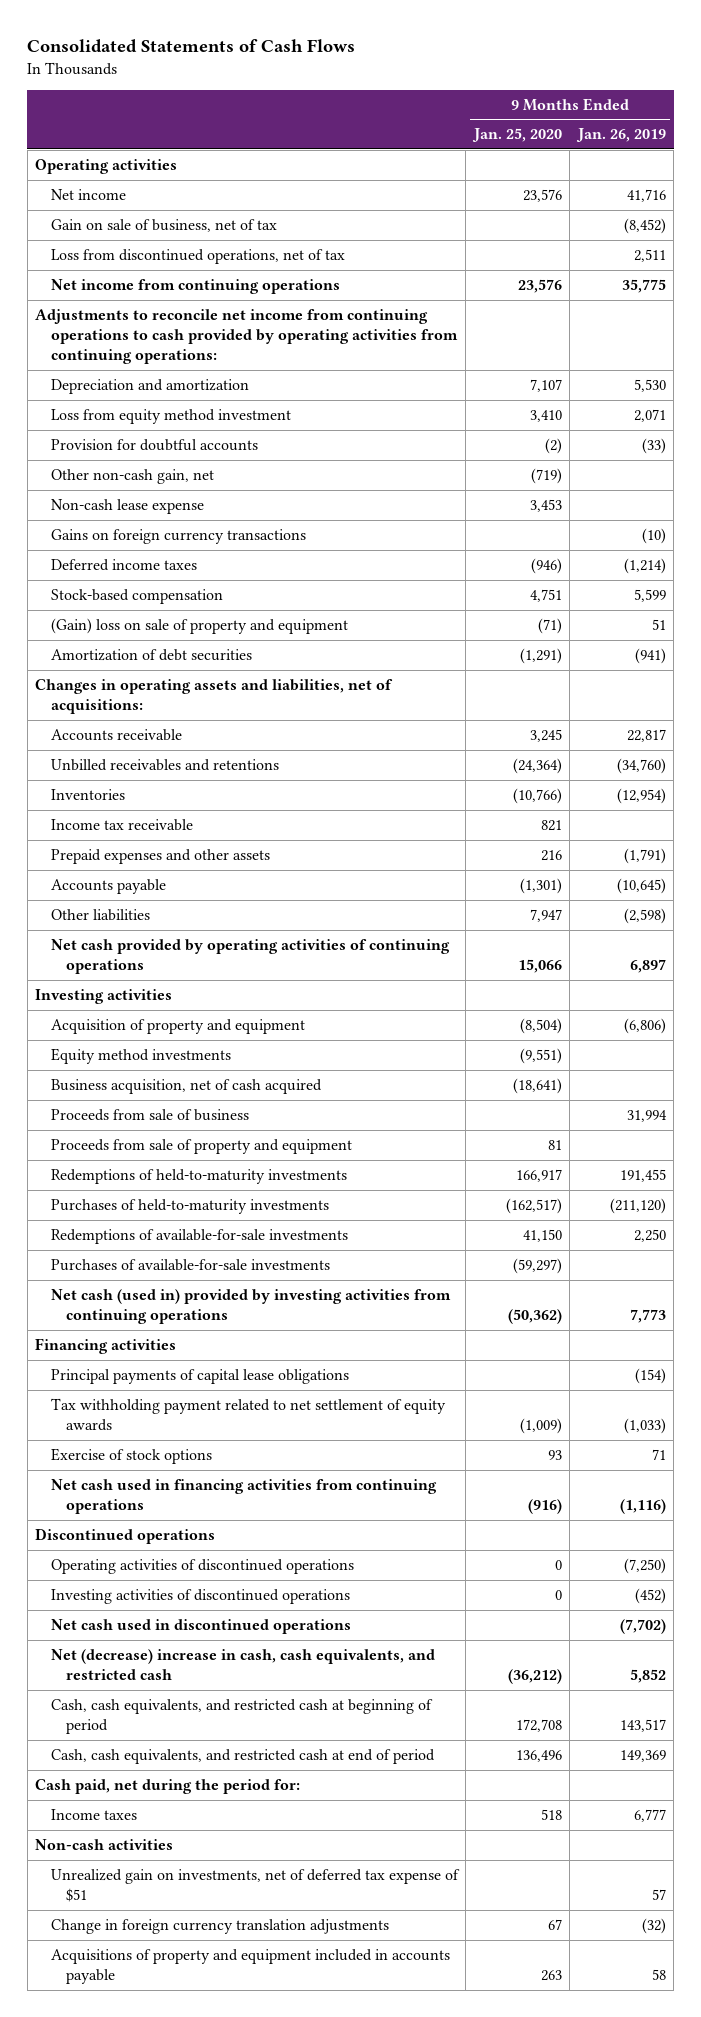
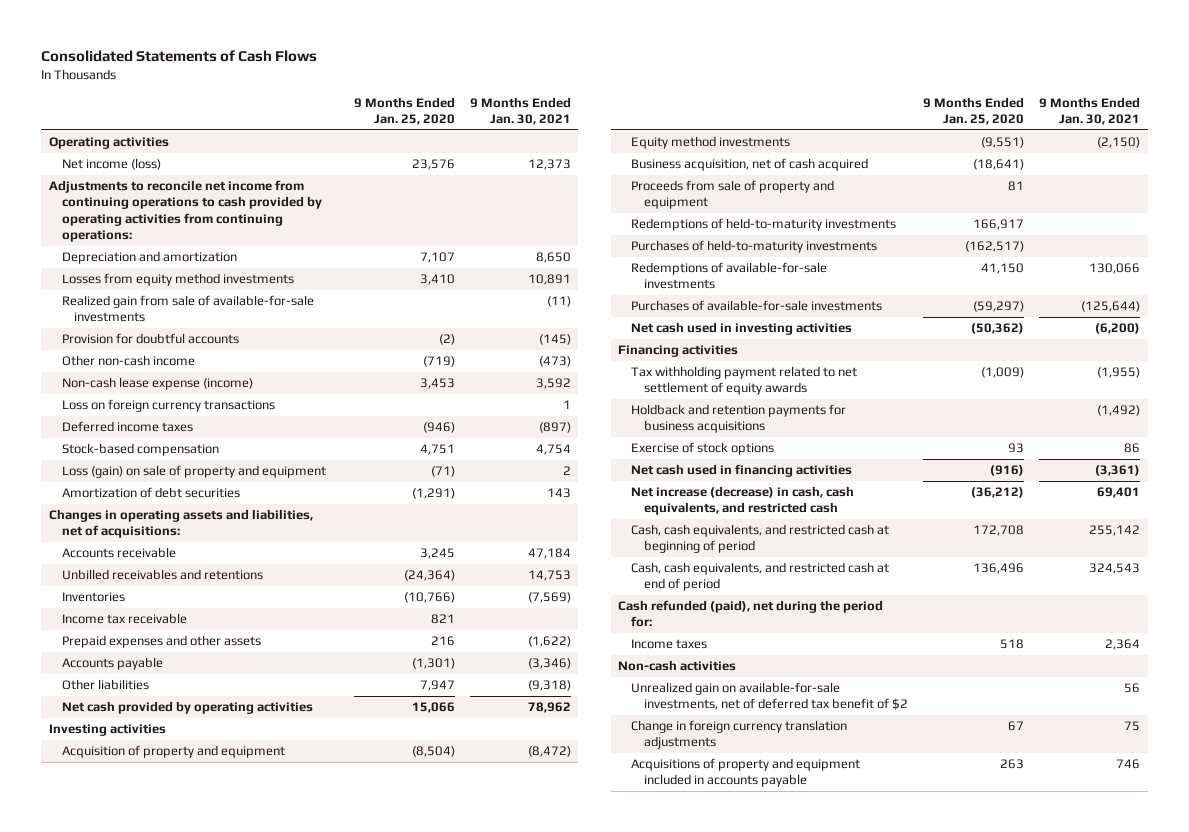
[575,128,666,143] Jan. 26, 2019 -> none
none -> [469,96,571,125] 9 Months Ended Jan. 30, 2021
[50,218,277,232] Gain on sale of business, net of tax -> none
[50,248,345,264] Loss from discontinued operations, net of tax -> none
[50,278,340,294] Net income from continuing operations -> none
[50,188,126,200] Net income -> [61,158,161,171] Net income (loss)
[50,408,291,424] Loss from equity method investment -> [61,273,294,287] Losses from equity method investments
none -> [61,295,314,323] Realized gain from sale of available-for-sale investments
[50,468,214,484] Other non-cash gain, net -> [61,355,195,367] Other non-cash income
[50,498,204,514] Non-cash lease expense -> [61,377,253,391] Non-cash lease expense (income)
[50,528,306,544] Gains on foreign currency transactions -> [61,399,275,413] Loss on foreign currency transactions
[50,617,348,634] (Gain) loss on sale of property and equipment -> [61,465,326,479] Loss (gain) on sale of property and equipment
[50,938,450,974] Net cash provided by operating activities of continuing operations -> [61,701,313,715] Net cash provided by operating activities
[50,1108,249,1121] Proceeds from sale of business -> none
[50,1288,451,1324] Net cash (used in) provided by investing activities from continuing operations -> [630,322,852,336] Net cash used in investing activities
[50,1368,349,1384] Principal payments of capital lease obligations -> none
none -> [630,404,846,434] Holdback and retention payments for business acquisitions
[35,1527,216,1544] Discontinued operations -> none
[50,1558,354,1574] Operating activities of discontinued operations -> none
[50,1588,350,1604] Investing activities of discontinued operations -> none
[50,1618,351,1634] Net cash used in discontinued operations -> none
[50,1478,437,1514] Net cash used in financing activities from continuing operations -> [630,464,852,478] Net cash used in financing activities
[50,1648,435,1680] Net (decrease) increase in cash, cash equivalents, and restricted cash -> [630,486,854,516] Net increase (decrease) in cash, cash equivalents, and restricted cash
[35,1778,301,1794] Cash paid, net during the period for: -> [618,600,884,628] Cash refunded (paid), net during the period for:
[50,1868,460,1902] Unrealized gain on investments, net of deferred tax expense of $51 -> [630,682,908,711] Unrealized gain on available-for-sale investments, net of deferred tax benefit of $2

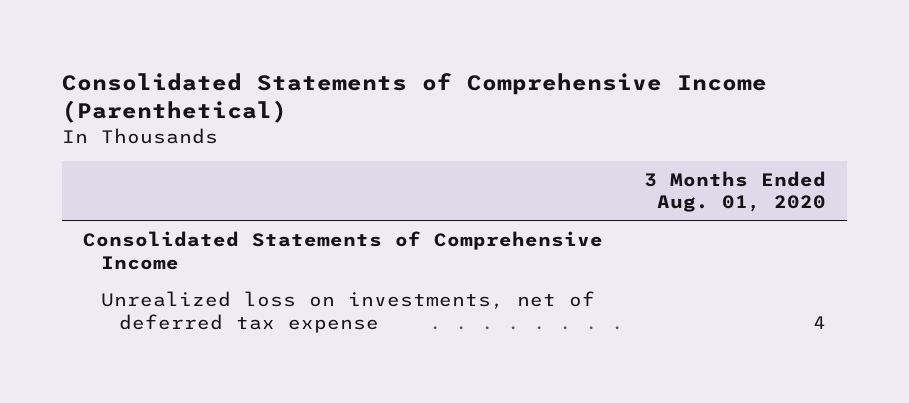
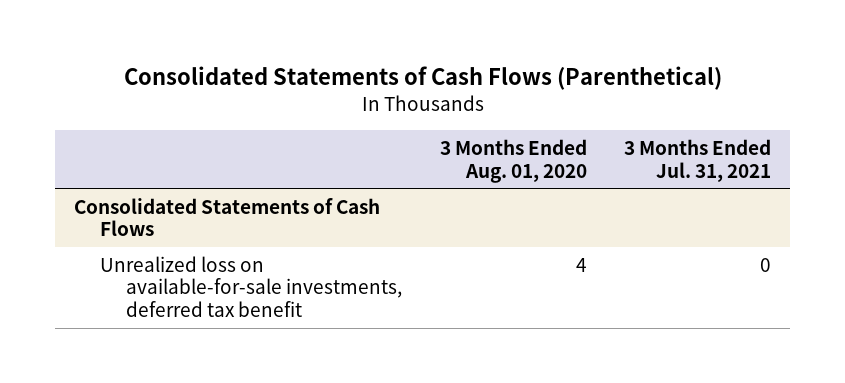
[61,72,767,124] Consolidated Statements of Comprehensive Income (Parenthetical) -> [123,65,722,90] Consolidated Statements of Cash Flows (Parenthetical)
none -> [624,138,772,182] 3 Months Ended Jul. 31, 2021
[82,230,603,270] Consolidated Statements of Comprehensive Income -> none
none -> [73,197,380,237] Consolidated Statements of Cash Flows
[101,290,596,333] Unrealized loss on investments, net of deferred tax expense -> [99,255,403,318] Unrealized loss on available-for-sale investments, deferred tax benefit

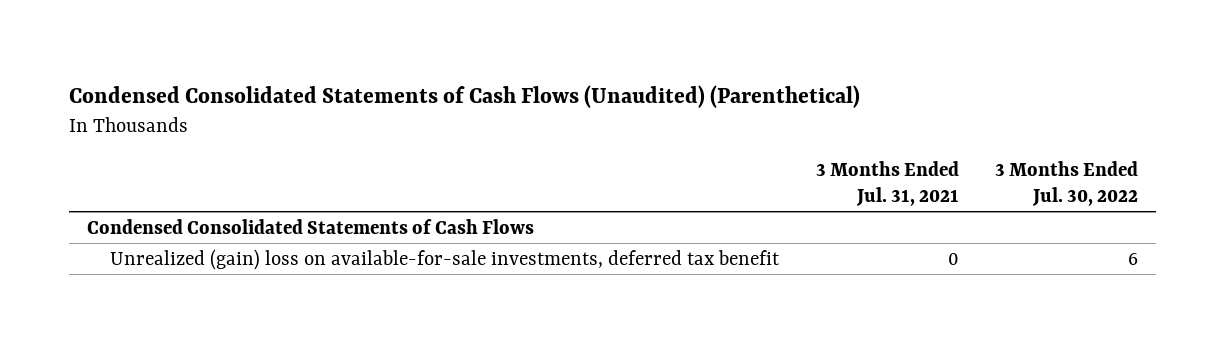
[123,65,722,90] Consolidated Statements of Cash Flows (Parenthetical) -> [69,84,861,108] Condensed Consolidated Statements of Cash Flows (Unaudited) (Parenthetical)
[439,138,587,183] 3 Months Ended Aug. 01, 2020 -> none
none -> [995,161,1139,206] 3 Months Ended Jul. 30, 2022
[73,197,380,237] Consolidated Statements of Cash Flows -> [87,218,535,234] Condensed Consolidated Statements of Cash Flows
[99,255,403,318] Unrealized loss on available-for-sale investments, deferred tax benefit -> [110,248,781,270] Unrealized (gain) loss on available-for-sale investments, deferred tax benefit

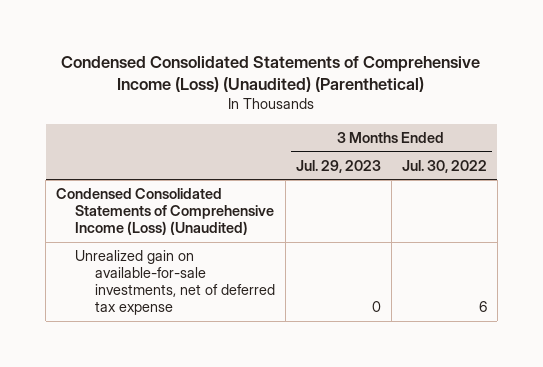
[69,84,861,108] Condensed Consolidated Statements of Cash Flows (Unaudited) (Parenthetical) -> [61,55,481,93] Condensed Consolidated Statements of Comprehensive Income (Loss) (Unaudited) (Parenthetical)
[815,161,959,206] 3 Months Ended Jul. 31, 2021 -> none
none -> [295,159,381,173] Jul. 29, 2023
[87,218,535,234] Condensed Consolidated Statements of Cash Flows -> none
none -> [56,188,275,236] Condensed Consolidated Statements of Comprehensive Income (Loss) (Unaudited)
[110,248,781,270] Unrealized (gain) loss on available-for-sale investments, deferred tax benefit -> [75,250,275,316] Unrealized gain on available-for-sale investments, net of deferred tax expense

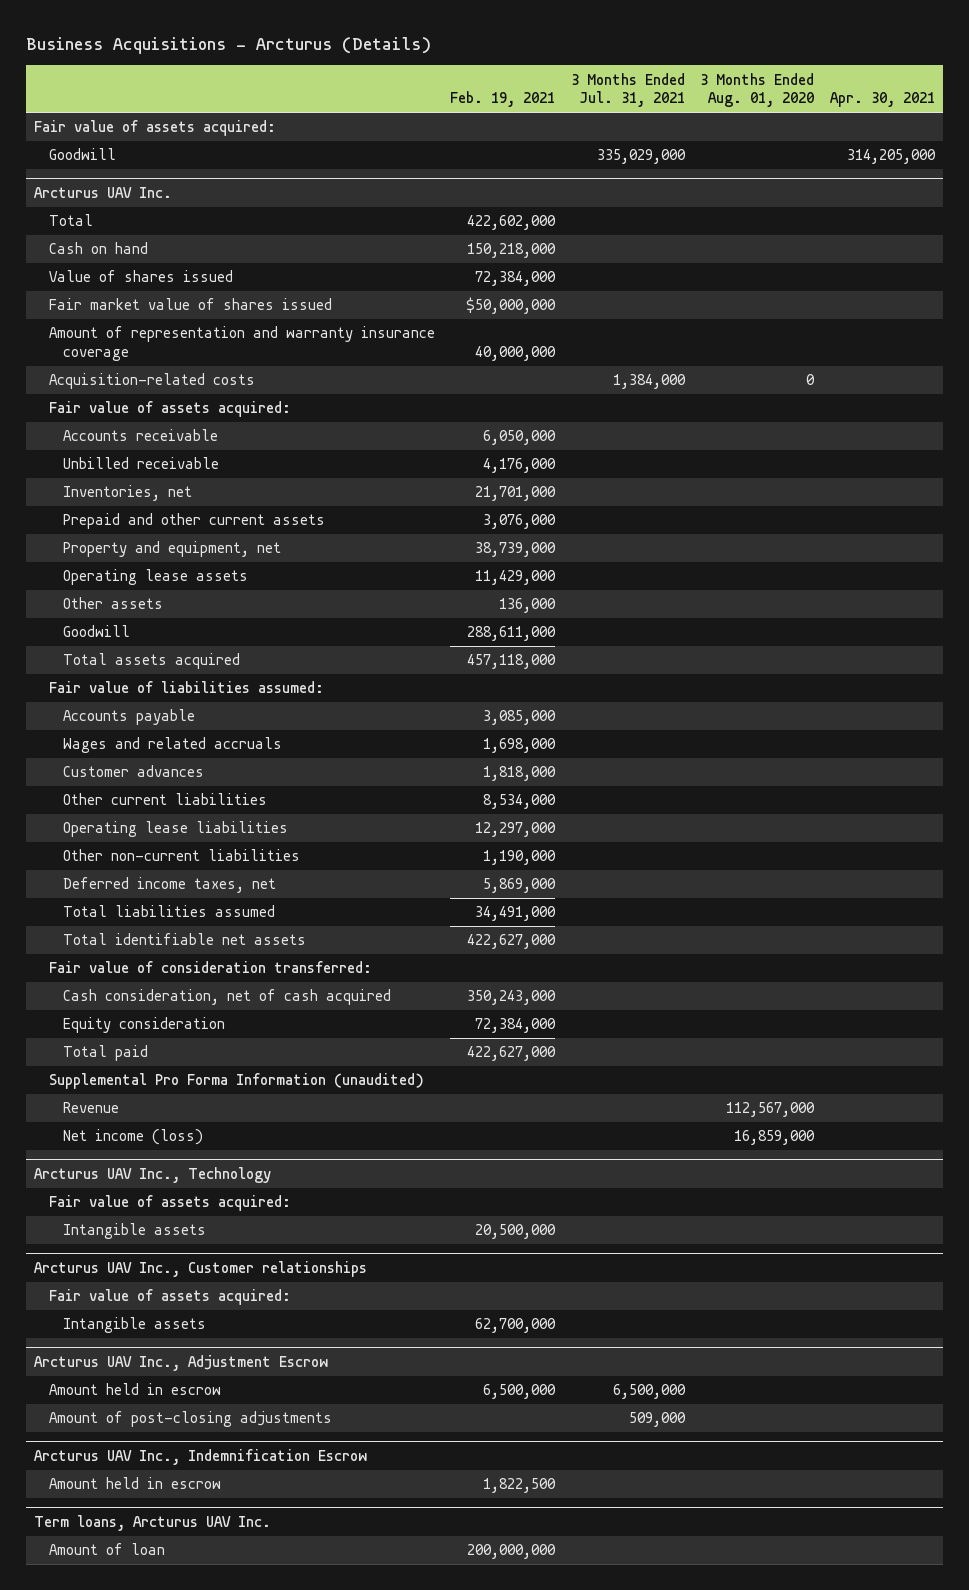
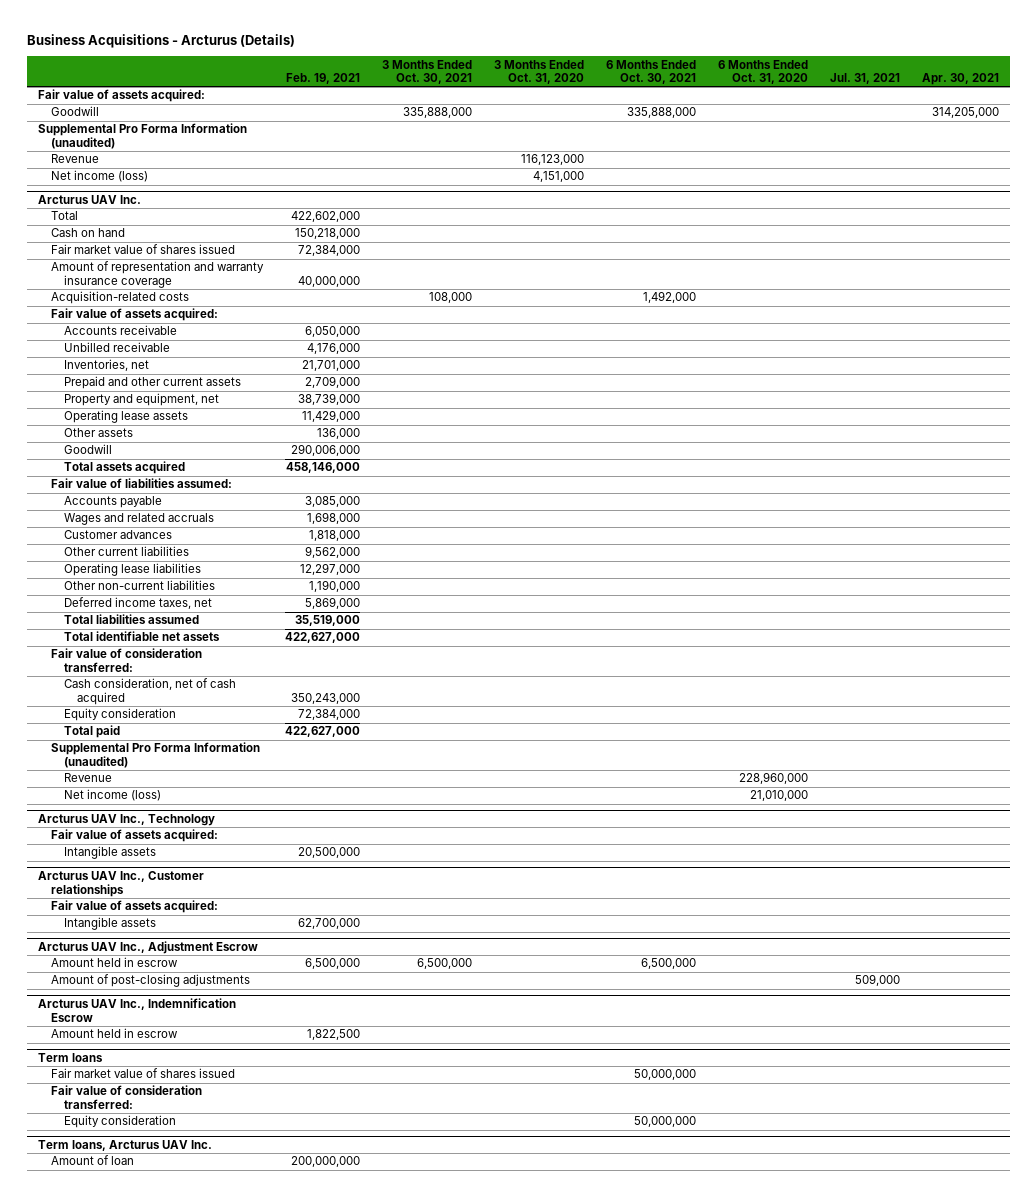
[570,72,685,108] 3 Months Ended Jul. 31, 2021 -> none
[700,72,815,108] 3 Months Ended Aug. 01, 2020 -> none
none -> [381,59,472,85] 3 Months Ended Oct. 30, 2021
none -> [493,59,584,85] 3 Months Ended Oct. 31, 2020
none -> [605,59,696,85] 6 Months Ended Oct. 30, 2021
none -> [717,59,808,85] 6 Months Ended Oct. 31, 2020
none -> [829,73,900,85] Jul. 31, 2021
none -> [37,123,247,150] Supplemental Pro Forma Information (unaudited)
none -> [50,154,99,164] Revenue
none -> [50,170,148,183] Net income (loss)
[48,298,332,311] Fair market value of shares issued -> none
[48,270,233,283] Value of shares issued -> [50,244,235,255] Fair market value of shares issued
[483,514,557,530] 3,076,000 -> [304,376,360,389] 2,709,000
[467,626,557,642] 288,611,000 -> [290,444,360,457] 290,006,000
[467,654,557,670] 457,118,000 -> [285,462,360,474] 458,146,000
[483,794,557,810] 8,534,000 -> [304,546,360,559] 9,562,000
[475,906,557,922] 34,491,000 -> [294,615,360,627] 35,519,000
none -> [37,1053,103,1063] Term loans
none -> [50,1068,235,1079] Fair market value of shares issued
none -> [50,1085,202,1110] Fair value of consideration transferred:
none -> [63,1115,176,1129] Equity consideration

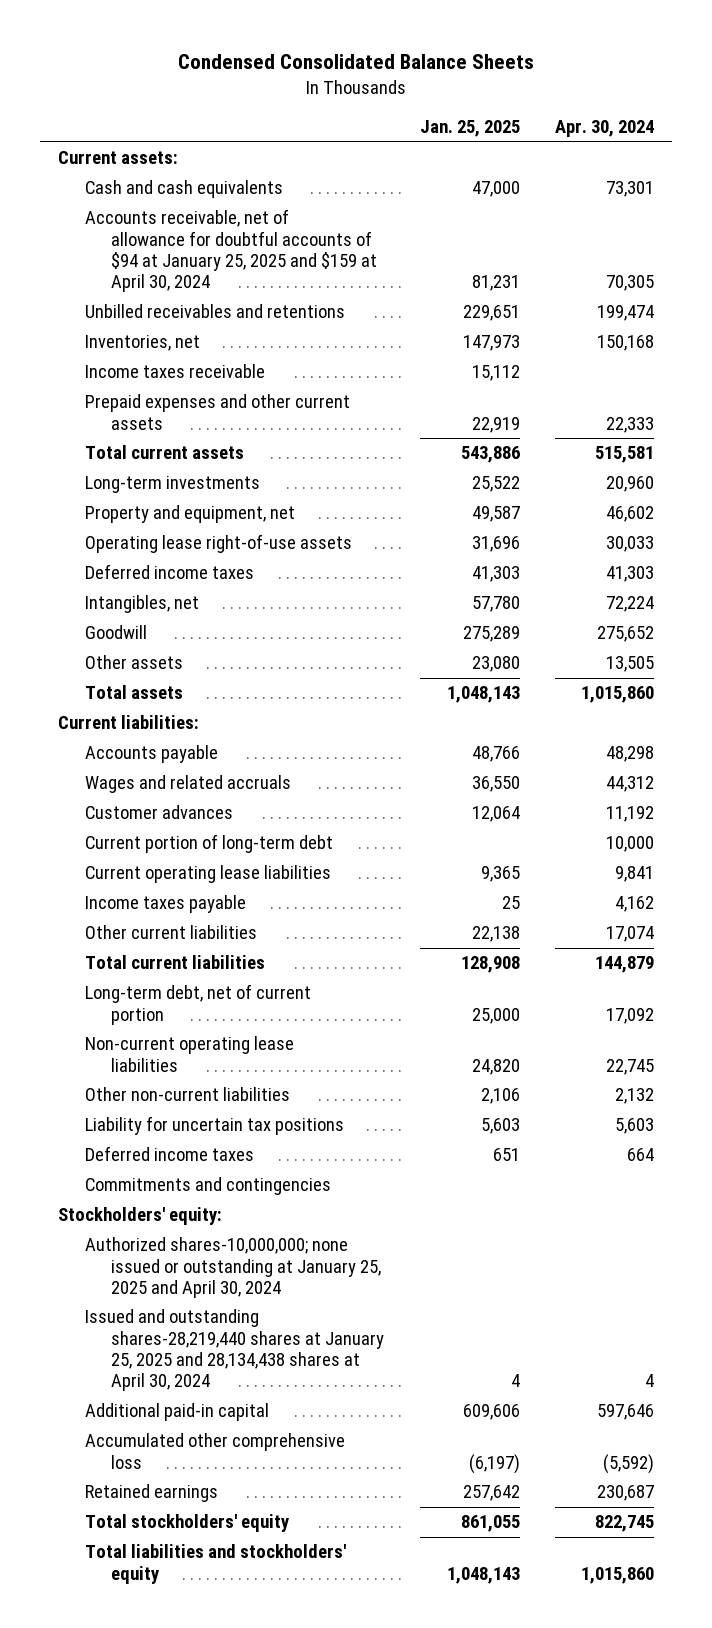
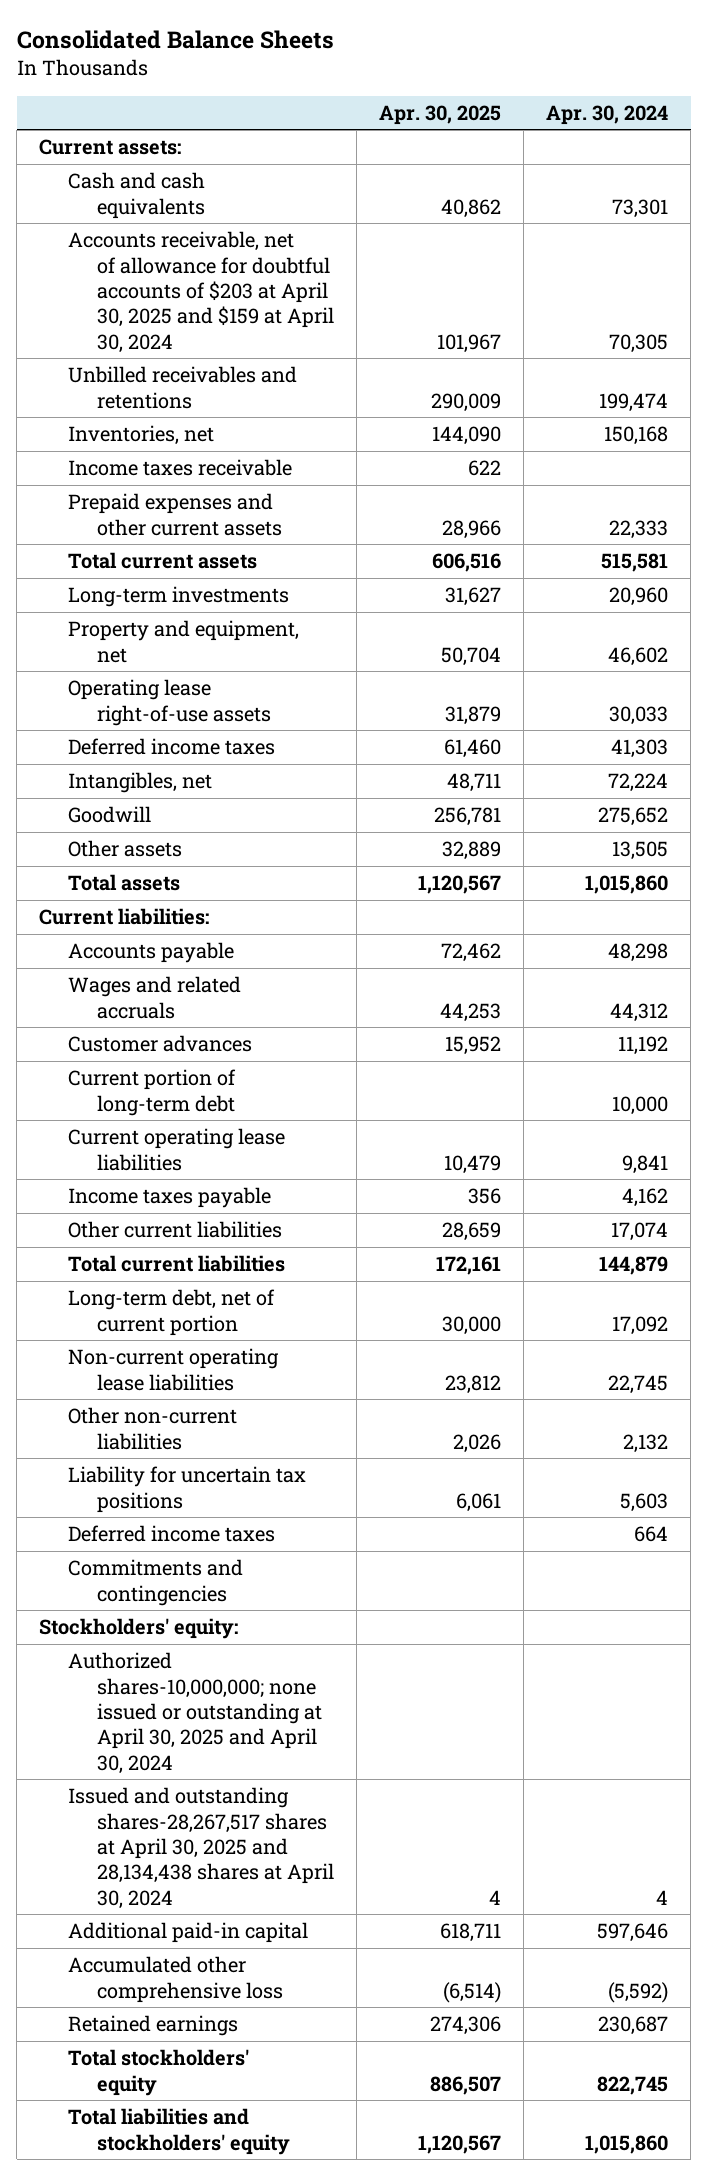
[178,53,535,69] Condensed Consolidated Balance Sheets -> [16,30,334,50] Consolidated Balance Sheets
[419,120,520,138] Jan. 25, 2025 -> none
none -> [379,104,502,125] Apr. 30, 2025
[84,209,378,293] Accounts receivable, net of allowance for doubtful accounts of $94 at January 25, 2025 and $159 at April 30, 2024 -> [68,231,335,353] Accounts receivable, net of allowance for doubtful accounts of $203 at April 30, 2025 and $159 at April 30, 2024
[84,1237,382,1299] Authorized shares-10,000,000; none issued or outstanding at January 25, 2025 and April 30, 2024 -> [68,1652,323,1774] Authorized shares-10,000,000; none issued or outstanding at April 30, 2025 and April 30, 2024
[84,1309,385,1392] Issued and outstanding shares-28,219,440 shares at January 25, 2025 and 28,134,438 shares at April 30, 2024 -> [68,1787,335,1909] Issued and outstanding shares-28,267,517 shares at April 30, 2025 and 28,134,438 shares at April 30, 2024

